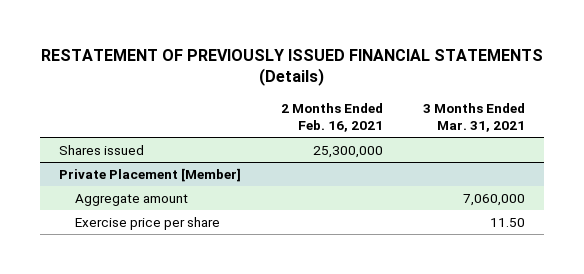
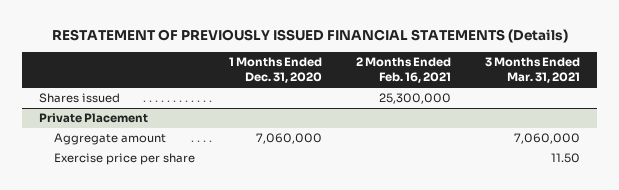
none -> [229,57,323,84] 1 Months Ended Dec. 31, 2020
[59,168,242,183] Private Placement [Member] -> [38,113,148,124] Private Placement

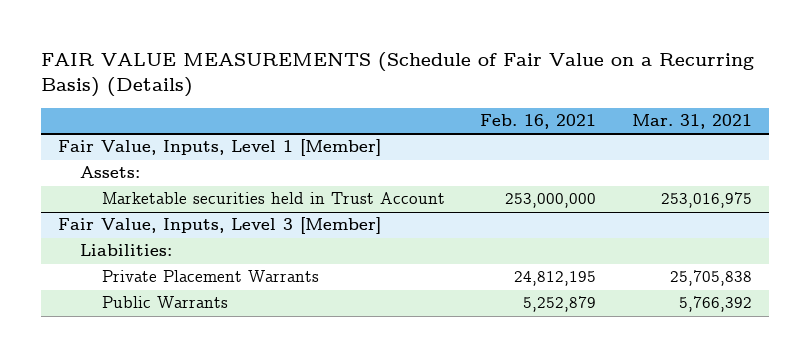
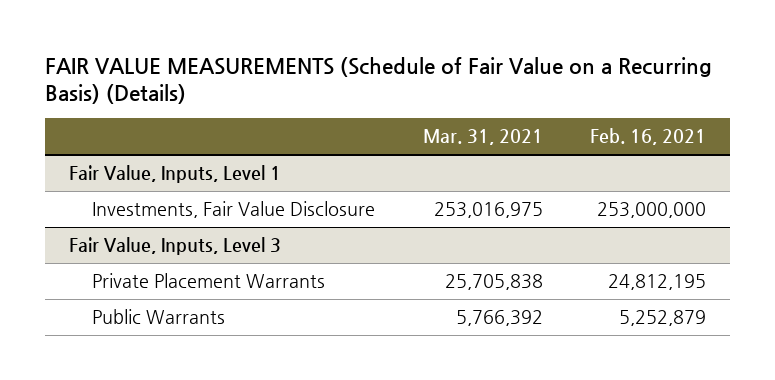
[80,166,141,179] Assets: -> none
[80,244,173,257] Liabilities: -> none
[58,139,382,157] Fair Value, Inputs, Level 1 [Member] -> [68,165,281,184] Fair Value, Inputs, Level 1
[102,192,446,205] Marketable securities held in Trust Account -> [91,201,375,219] Investments, Fair Value Disclosure
[58,217,382,235] Fair Value, Inputs, Level 3 [Member] -> [68,237,281,256] Fair Value, Inputs, Level 3

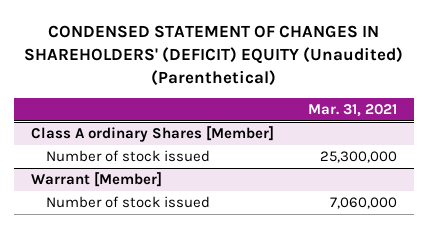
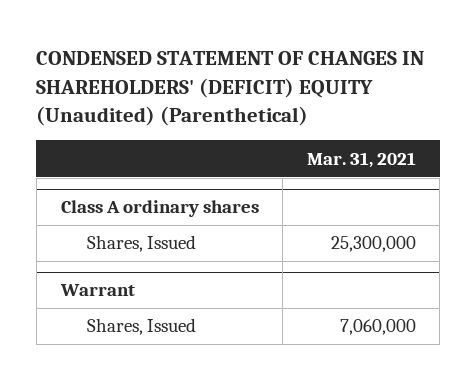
[30,126,274,143] Class A ordinary Shares [Member] -> [60,200,259,218] Class A ordinary shares
[46,150,211,163] Number of stock issued -> [86,235,196,253] Shares, Issued
[30,172,162,188] Warrant [Member] -> [59,284,135,297] Warrant
[46,196,211,209] Number of stock issued -> [86,318,196,336] Shares, Issued

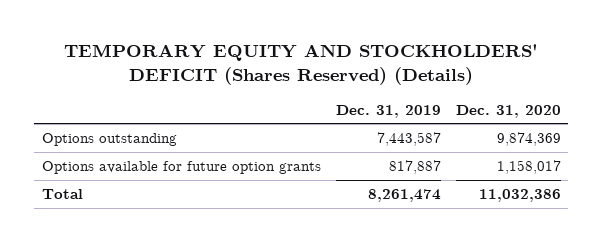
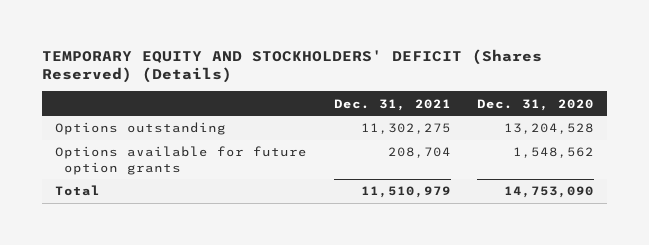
[335,104,441,118] Dec. 31, 2019 -> none
none -> [333,98,451,111] Dec. 31, 2021
[496,132,561,147] 9,874,369 -> [504,123,595,135] 13,204,528
[496,160,561,175] 1,158,017 -> [513,147,595,159] 1,548,562
[478,189,561,203] 11,032,386 -> [504,186,595,199] 14,753,090

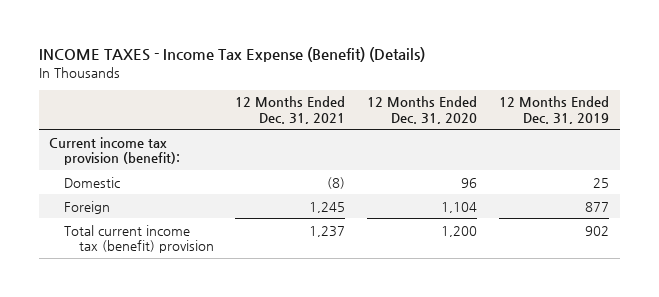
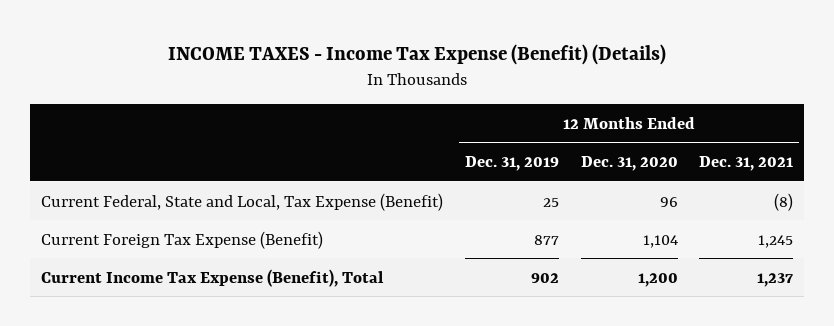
[49,136,181,166] Current income tax provision (benefit): -> none
[64,176,121,188] Domestic -> [41,192,444,211] Current Federal, State and Local, Tax Expense (Benefit)
[64,200,111,214] Foreign -> [41,230,324,249] Current Foreign Tax Expense (Benefit)
[64,224,214,254] Total current income tax (benefit) provision -> [41,268,385,287] Current Income Tax Expense (Benefit), Total

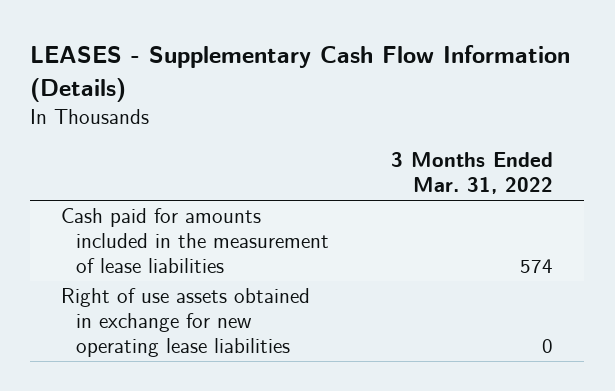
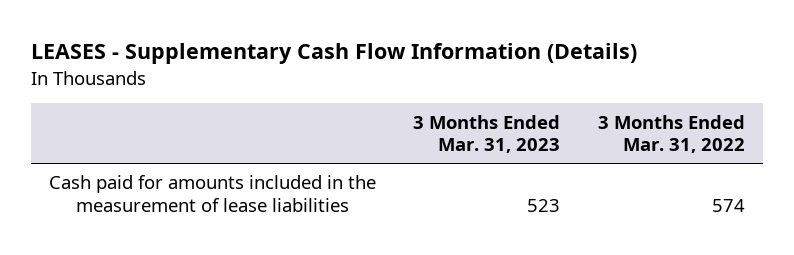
none -> [413,114,561,154] 3 Months Ended Mar. 31, 2023
[61,288,311,358] Right of use assets obtained in exchange for new operating lease liabilities -> none

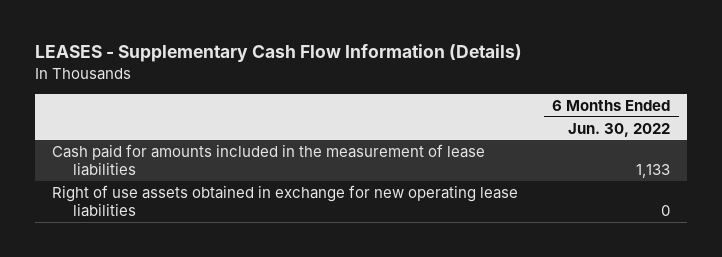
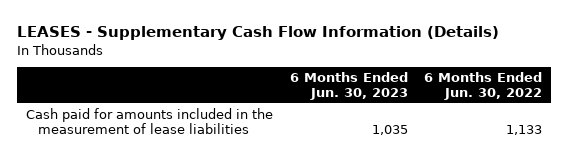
none -> [289,71,408,101] 6 Months Ended Jun. 30, 2023
[51,184,518,218] Right of use assets obtained in exchange for new operating lease liabilities -> none

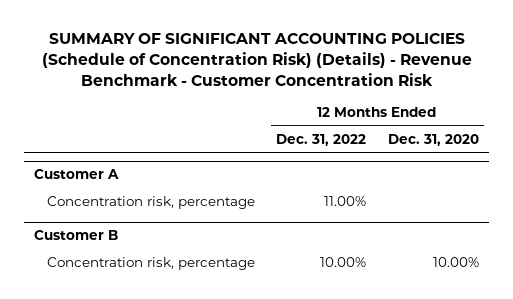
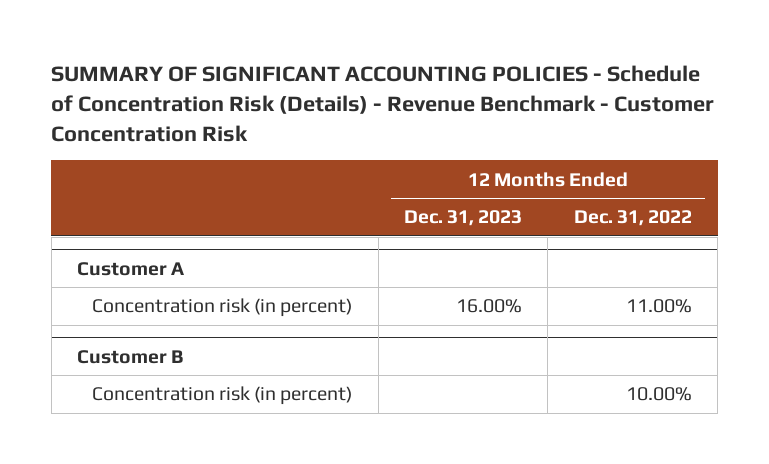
[41,33,472,86] SUMMARY OF SIGNIFICANT ACCOUNTING POLICIES (Schedule of Concentration Risk) (Details) - Revenue Benchmark - Customer Concentration Risk -> [51,65,715,143] SUMMARY OF SIGNIFICANT ACCOUNTING POLICIES - Schedule of Concentration Risk (Details) - Revenue Benchmark - Customer Concentration Risk
[387,133,479,146] Dec. 31, 2020 -> none
none -> [404,210,523,227] Dec. 31, 2023
[46,195,255,209] Concentration risk, percentage -> [92,298,353,318] Concentration risk (in percent)
[46,256,255,270] Concentration risk, percentage -> [92,386,353,406] Concentration risk (in percent)

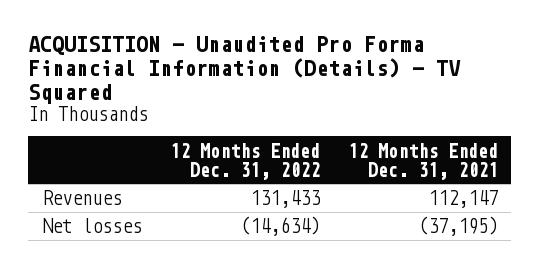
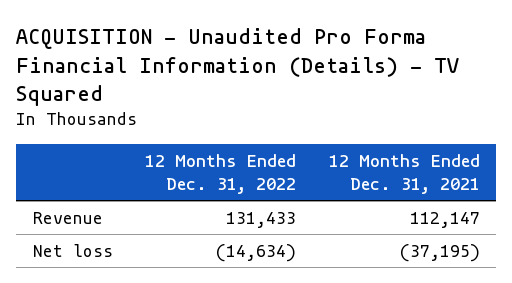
[41,190,122,206] Revenues -> [32,211,103,224] Revenue
[41,218,142,234] Net losses -> [32,243,113,257] Net loss

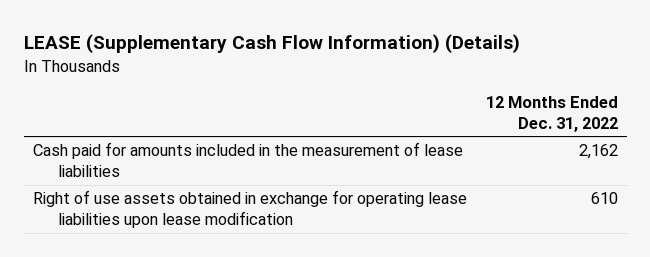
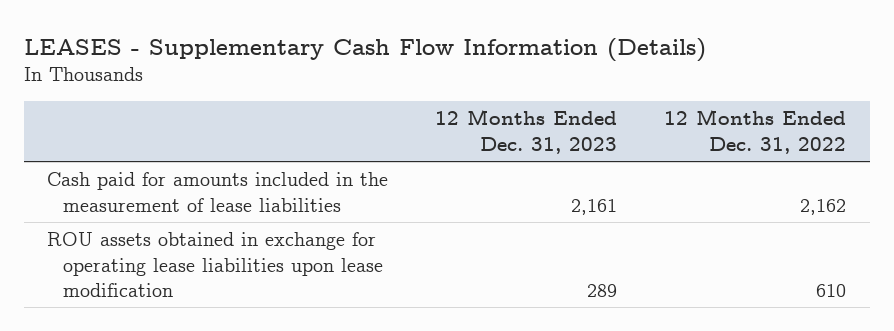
[23,34,520,54] LEASE (Supplementary Cash Flow Information) (Details) -> [23,37,706,62] LEASES - Supplementary Cash Flow Information (Details)
none -> [435,109,618,154] 12 Months Ended Dec. 31, 2023
[32,189,467,229] Right of use assets obtained in exchange for operating lease liabilities upon lease modification -> [47,232,383,297] ROU assets obtained in exchange for operating lease liabilities upon lease modification

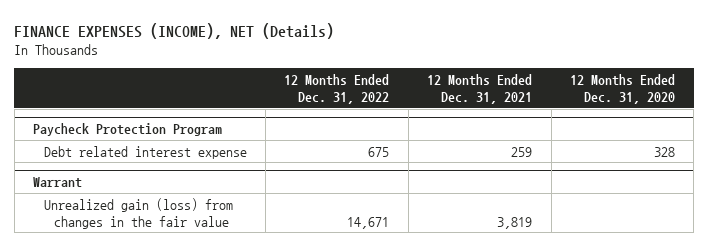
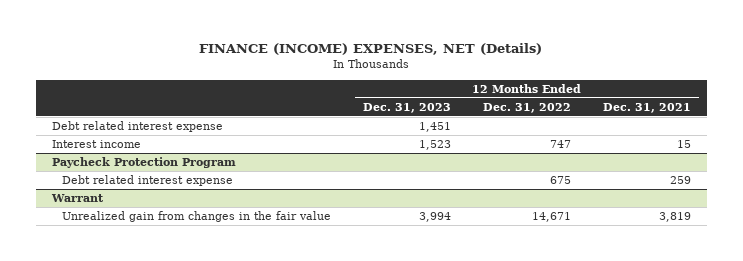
[14,22,335,39] FINANCE EXPENSES (INCOME), NET (Details) -> [199,43,543,56] FINANCE (INCOME) EXPENSES, NET (Details)
[570,73,676,104] 12 Months Ended Dec. 31, 2020 -> none
none -> [362,102,451,113] Dec. 31, 2023
none -> [51,121,223,133] Debt related interest expense
none -> [51,140,141,149] Interest income
[43,197,233,229] Unrealized gain (loss) from changes in the fair value -> [61,211,331,223] Unrealized gain from changes in the fair value

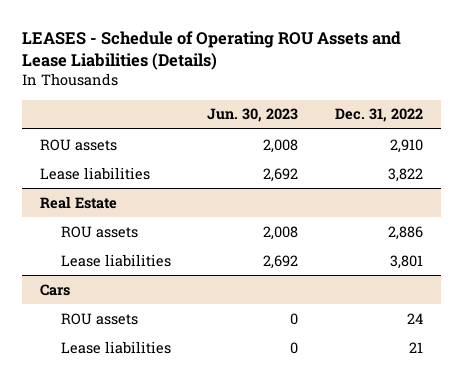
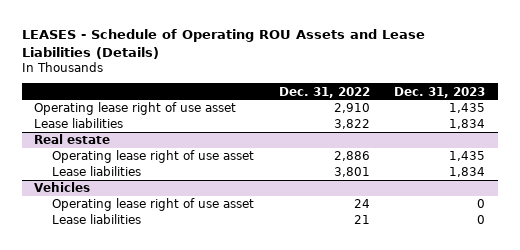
[207,108,299,123] Jun. 30, 2023 -> none
none -> [394,86,486,98] Dec. 31, 2023
[40,138,118,151] ROU assets -> [34,102,237,116] Operating lease right of use asset
[40,195,118,209] Real Estate -> [34,134,111,145] Real estate
[60,225,138,238] ROU assets -> [51,150,254,164] Operating lease right of use asset
[40,283,71,296] Cars -> none
none -> [34,182,91,193] Vehicles
[60,312,138,325] ROU assets -> [51,198,254,212] Operating lease right of use asset

